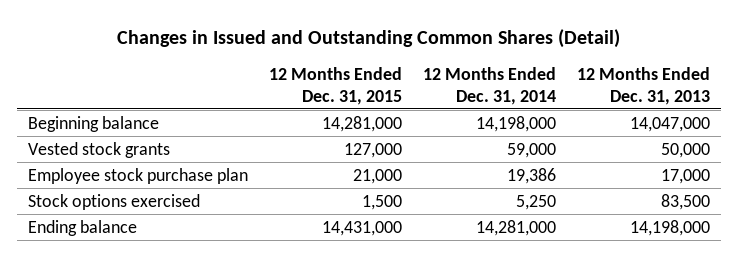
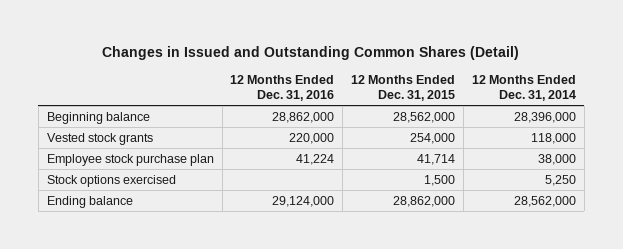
[577,67,711,105] 12 Months Ended Dec. 31, 2013 -> none
none -> [230,75,335,102] 12 Months Ended Dec. 31, 2016
[321,115,402,132] 14,281,000 -> [393,111,456,123] 28,562,000
[476,115,557,132] 14,198,000 -> [513,111,576,123] 28,396,000
[343,142,402,158] 127,000 -> [410,132,456,144] 254,000
[507,142,557,158] 59,000 -> [530,132,576,144] 118,000
[352,168,402,184] 21,000 -> [417,153,456,165] 41,714
[507,167,557,184] 19,386 -> [537,153,576,165] 38,000
[321,220,402,236] 14,431,000 -> [393,195,456,207] 28,862,000
[476,219,557,236] 14,281,000 -> [513,195,576,207] 28,562,000

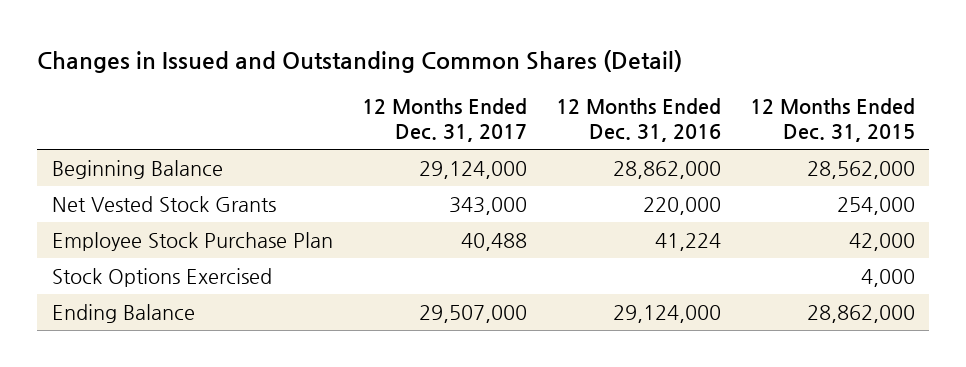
[471,75,576,102] 12 Months Ended Dec. 31, 2014 -> none
none -> [361,98,527,143] 12 Months Ended Dec. 31, 2017
[46,111,150,124] Beginning balance -> [51,160,223,180] Beginning Balance
[46,132,153,145] Vested stock grants -> [51,196,276,213] Net Vested Stock Grants
[46,153,214,166] Employee stock purchase plan -> [51,232,333,252] Employee Stock Purchase Plan
[417,153,456,165] 41,714 -> [848,233,915,252] 42,000
[46,174,176,187] Stock options exercised -> [51,268,272,288] Stock Options Exercised
[424,174,456,186] 1,500 -> [860,269,915,288] 4,000
[46,195,133,208] Ending balance -> [51,304,195,324] Ending Balance

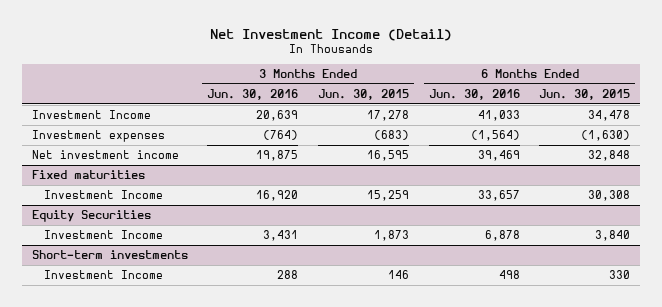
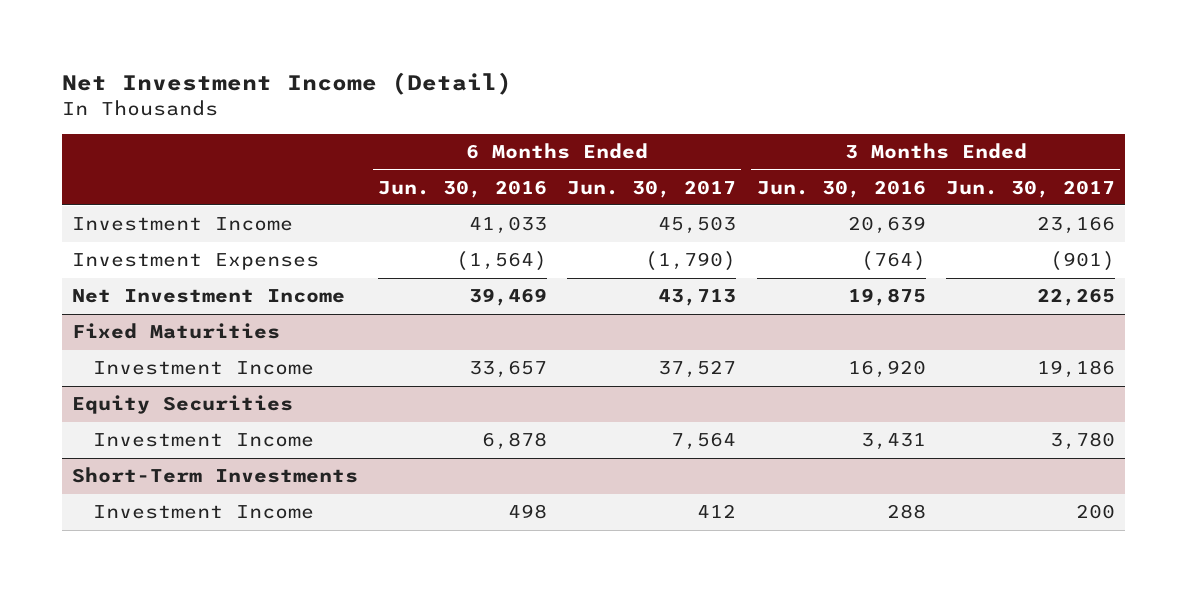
[318,89,410,101] Jun. 30, 2015 -> none
[539,89,631,101] Jun. 30, 2015 -> none
none -> [567,179,737,198] Jun. 30, 2017
none -> [945,179,1115,198] Jun. 30, 2017
[31,130,165,143] Investment expenses -> [72,253,320,271] Investment Expenses
[31,150,179,160] Net investment income -> [72,289,346,304] Net Investment Income
[31,170,145,180] Fixed maturities -> [72,323,281,340] Fixed Maturities
[31,250,188,260] Short-term investments -> [72,467,359,484] Short-Term Investments

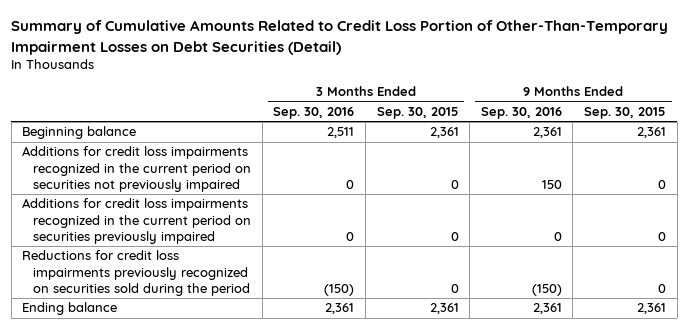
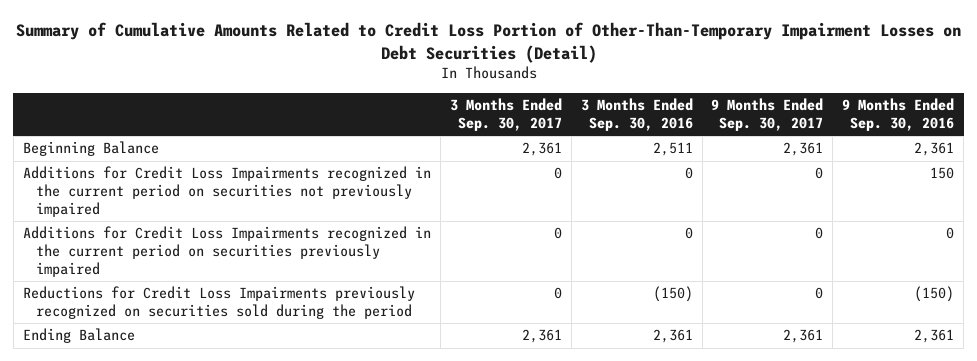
[376,107,459,120] Sep. 30, 2015 -> none
[584,107,667,120] Sep. 30, 2015 -> none
none -> [449,98,562,131] 3 Months Ended Sep. 30, 2017
none -> [711,98,824,131] 9 Months Ended Sep. 30, 2017
[22,126,137,140] Beginning balance -> [22,141,159,157] Beginning Balance
[22,146,252,193] Additions for credit loss impairments recognized in the current period on securities not previously impaired -> [22,166,431,217] Additions for Credit Loss Impairments recognized in the current period on securities not previously impaired
[22,198,252,245] Additions for credit loss impairments recognized in the current period on securities previously impaired -> [22,226,431,277] Additions for Credit Loss Impairments recognized in the current period on securities previously impaired
[22,250,251,297] Reductions for credit loss impairments previously recognized on securities sold during the period -> [22,286,415,320] Reductions for Credit Loss Impairments previously recognized on securities sold during the period
[22,302,118,316] Ending balance -> [22,328,135,344] Ending Balance

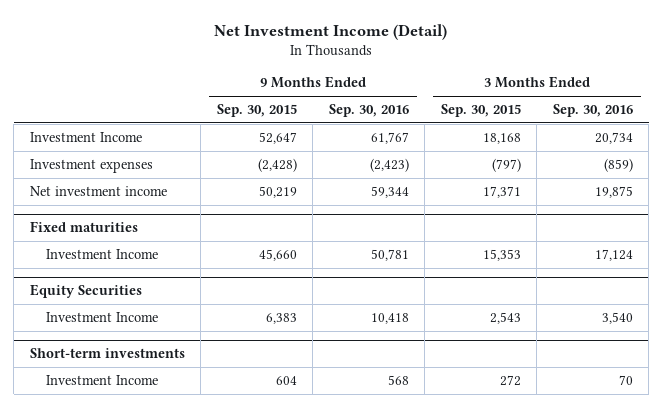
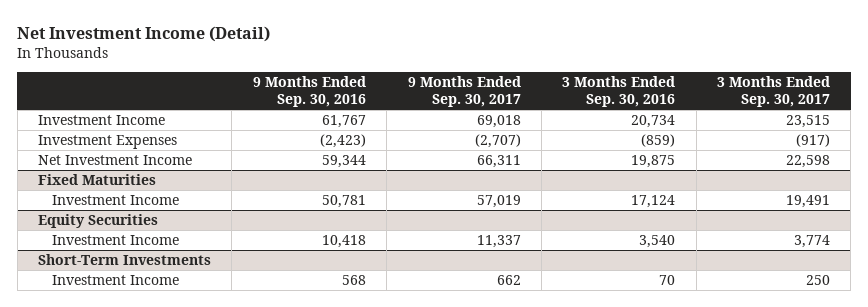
[216,104,297,118] Sep. 30, 2015 -> none
[440,104,521,118] Sep. 30, 2015 -> none
none -> [407,76,521,107] 9 Months Ended Sep. 30, 2017
none -> [717,76,831,107] 3 Months Ended Sep. 30, 2017
[29,159,153,174] Investment expenses -> [38,135,178,150] Investment Expenses
[29,186,167,197] Net investment income -> [38,155,193,166] Net Investment Income
[29,221,138,233] Fixed maturities -> [38,174,157,186] Fixed Maturities
[29,348,185,359] Short-term investments -> [38,254,212,266] Short-Term Investments

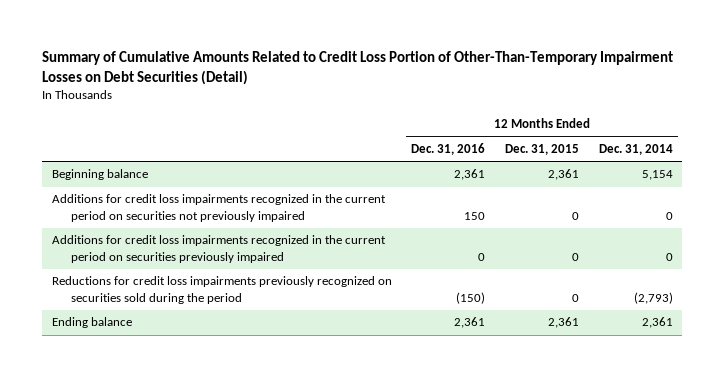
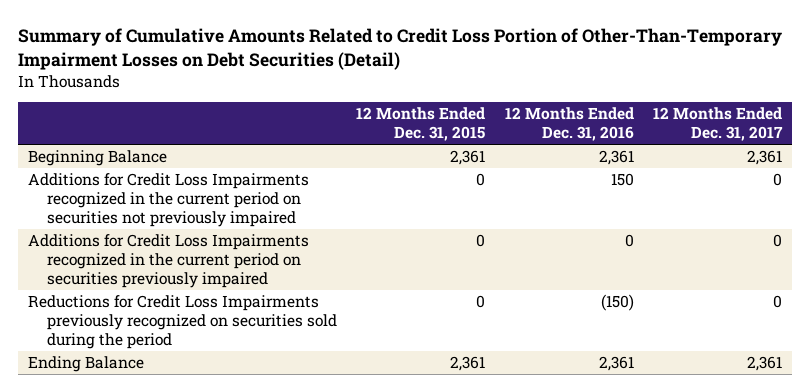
[598,144,673,156] Dec. 31, 2014 -> none
none -> [653,107,784,141] 12 Months Ended Dec. 31, 2017
[51,169,148,181] Beginning balance -> [28,150,168,167] Beginning Balance
[51,194,386,222] Additions for credit loss impairments recognized in the current period on securities not previously impaired -> [28,173,310,227] Additions for Credit Loss Impairments recognized in the current period on securities not previously impaired
[51,235,386,263] Additions for credit loss impairments recognized in the current period on securities previously impaired -> [28,234,310,288] Additions for Credit Loss Impairments recognized in the current period on securities previously impaired
[51,276,392,304] Reductions for credit loss impairments previously recognized on securities sold during the period -> [28,295,338,349] Reductions for Credit Loss Impairments previously recognized on securities sold during the period
[51,317,132,329] Ending balance -> [28,356,145,373] Ending Balance

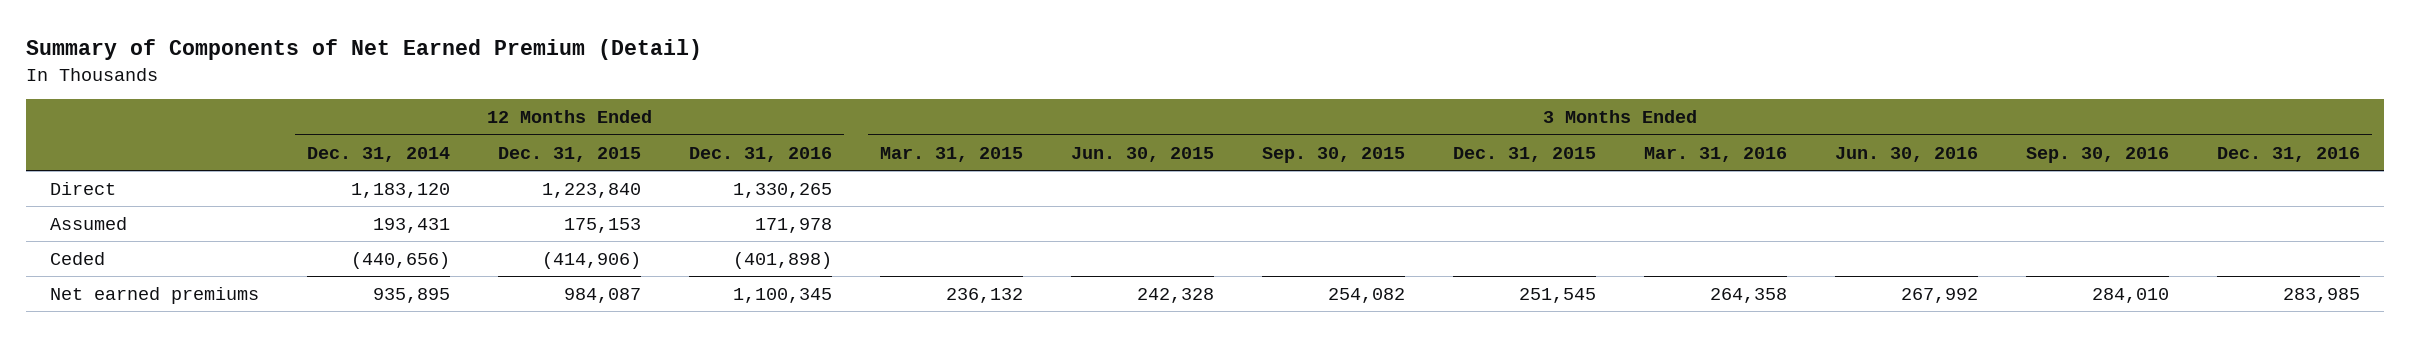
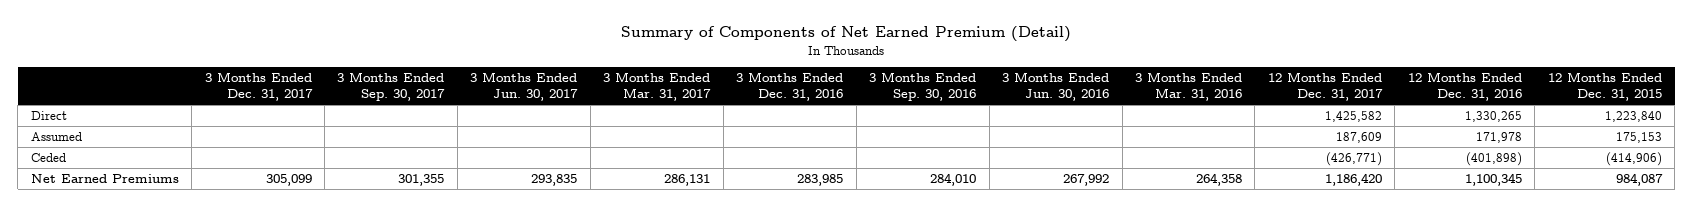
[307,146,451,162] Dec. 31, 2014 -> none
[880,146,1024,162] Mar. 31, 2015 -> none
[1070,146,1214,162] Jun. 30, 2015 -> none
[1261,146,1405,163] Sep. 30, 2015 -> none
[1452,146,1596,162] Dec. 31, 2015 -> none
none -> [204,72,313,102] 3 Months Ended Dec. 31, 2017
none -> [337,72,446,102] 3 Months Ended Sep. 30, 2017
none -> [470,72,579,102] 3 Months Ended Jun. 30, 2017
none -> [603,72,712,102] 3 Months Ended Mar. 31, 2017
none -> [1267,72,1383,102] 12 Months Ended Dec. 31, 2017
[50,286,260,304] Net earned premiums -> [30,174,179,184] Net Earned Premiums

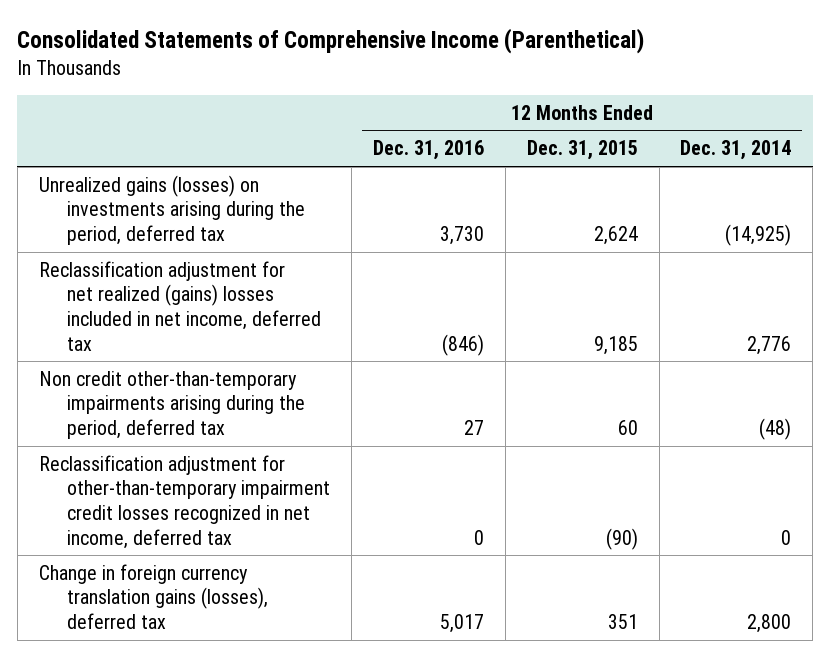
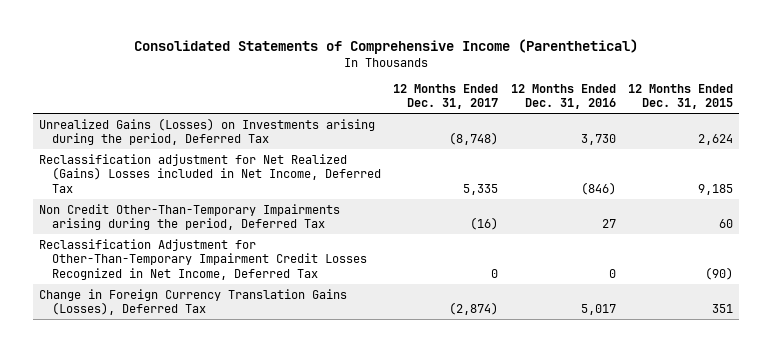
[680,140,792,161] Dec. 31, 2014 -> none
none -> [393,83,499,110] 12 Months Ended Dec. 31, 2017
[38,174,306,246] Unrealized gains (losses) on investments arising during the period, deferred tax -> [38,117,375,146] Unrealized Gains (Losses) on Investments arising during the period, Deferred Tax
[38,260,322,351] Reclassification adjustment for net realized (gains) losses included in net income, deferred tax -> [38,153,382,193] Reclassification adjustment for Net Realized (Gains) Losses included in Net Income, Deferred Tax
[38,370,306,440] Non credit other-than-temporary impairments arising during the period, deferred tax -> [38,203,340,231] Non Credit Other-Than-Temporary Impairments arising during the period, Deferred Tax
[38,454,331,549] Reclassification adjustment for other-than-temporary impairment credit losses recognized in net income, deferred tax -> [38,238,368,280] Reclassification Adjustment for Other-Than-Temporary Impairment Credit Losses Recognized in Net Income, Deferred Tax
[38,563,269,630] Change in foreign currency translation gains (losses), deferred tax -> [38,288,347,316] Change in Foreign Currency Translation Gains (Losses), Deferred Tax

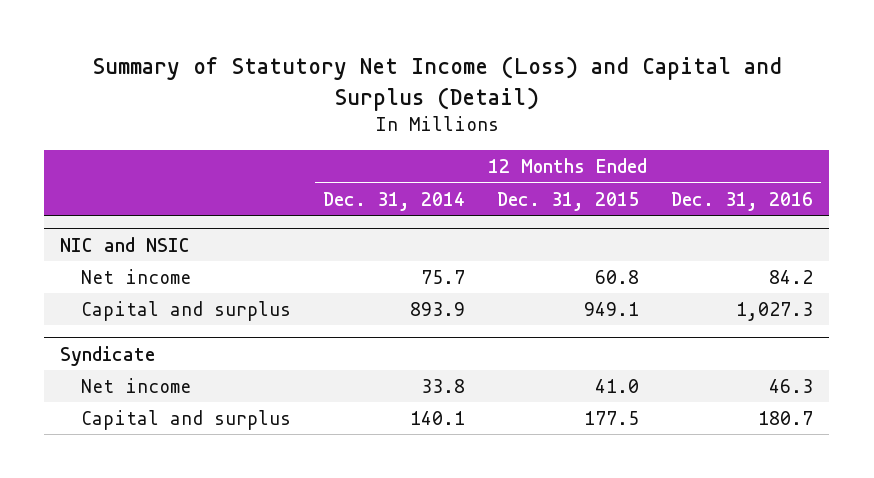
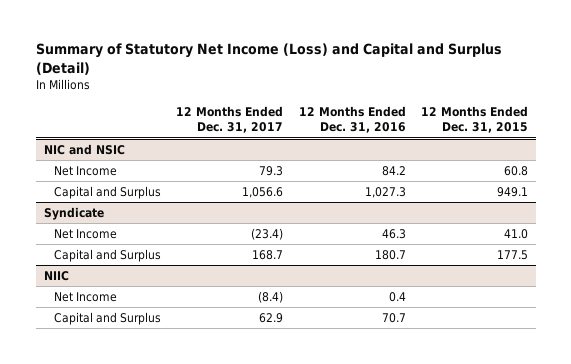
[322,191,465,211] Dec. 31, 2014 -> none
none -> [176,106,284,134] 12 Months Ended Dec. 31, 2017
[80,268,191,284] Net income -> [53,165,117,176] Net Income
[80,300,291,321] Capital and surplus -> [53,185,161,199] Capital and Surplus
[80,377,191,393] Net income -> [53,228,117,239] Net Income
[80,409,291,430] Capital and surplus -> [53,248,161,262] Capital and Surplus
none -> [43,270,69,281] NIIC
none -> [53,291,117,302] Net Income
none -> [53,311,161,325] Capital and Surplus

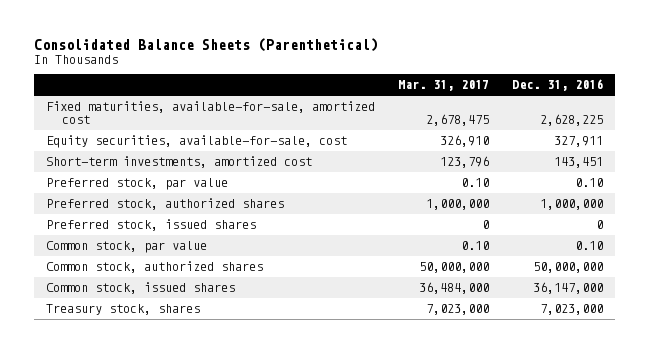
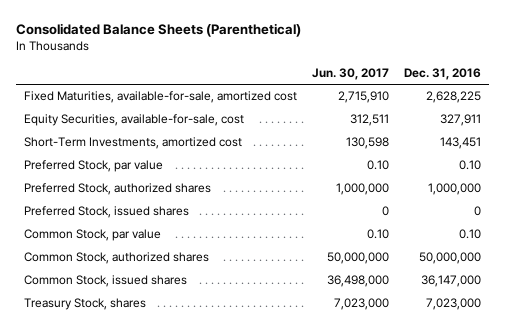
[398,80,490,92] Mar. 31, 2017 -> none
none -> [311,68,389,81] Jun. 30, 2017
[45,101,375,124] Fixed maturities, available-for-sale, amortized cost -> [23,91,297,104] Fixed Maturities, available-for-sale, amortized cost
[45,135,347,149] Equity securities, available-for-sale, cost -> [23,114,244,127] Equity Securities, available-for-sale, cost
[45,156,312,169] Short-term investments, amortized cost -> [23,137,242,150] Short-Term Investments, amortized cost
[45,178,228,191] Preferred stock, par value -> [23,160,163,173] Preferred Stock, par value
[45,198,284,211] Preferred stock, authorized shares -> [23,183,211,196] Preferred Stock, authorized shares
[45,219,256,232] Preferred stock, issued shares -> [23,206,189,219] Preferred Stock, issued shares
[45,241,207,254] Common stock, par value -> [23,229,161,242] Common Stock, par value
[45,261,263,274] Common stock, authorized shares -> [23,252,209,265] Common Stock, authorized shares
[45,282,235,295] Common stock, issued shares -> [23,275,187,288] Common Stock, issued shares
[45,304,200,316] Treasury stock, shares -> [23,298,146,311] Treasury Stock, shares

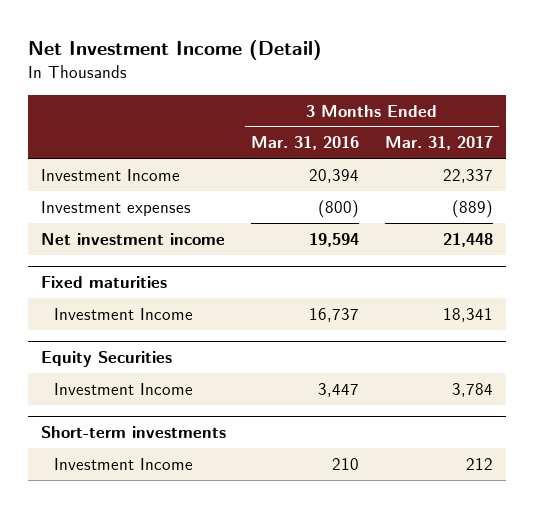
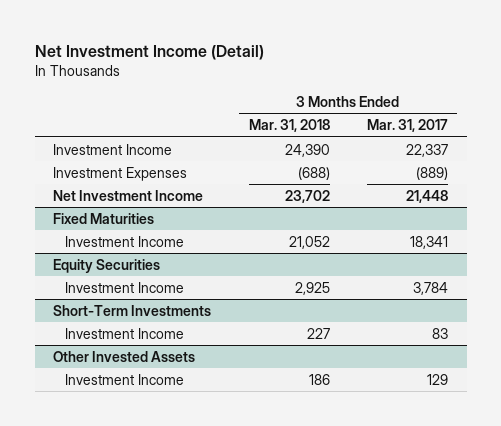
[251,136,360,151] Mar. 31, 2016 -> none
none -> [248,119,330,133] Mar. 31, 2018
[40,200,191,216] Investment expenses -> [53,166,188,181] Investment Expenses
[40,232,225,245] Net investment income -> [53,189,204,201] Net Investment Income
[40,275,167,288] Fixed maturities -> [53,212,155,224] Fixed Maturities
[40,425,226,438] Short-term investments -> [53,304,212,316] Short-Term Investments
[466,457,494,470] 212 -> [431,327,448,339] 83
none -> [53,350,196,362] Other Invested Assets
none -> [64,373,184,385] Investment Income

